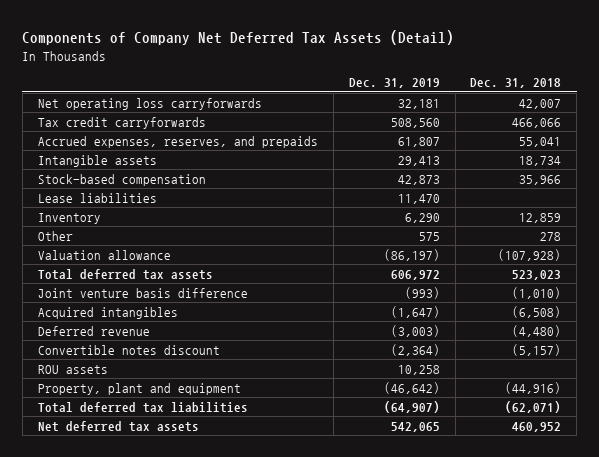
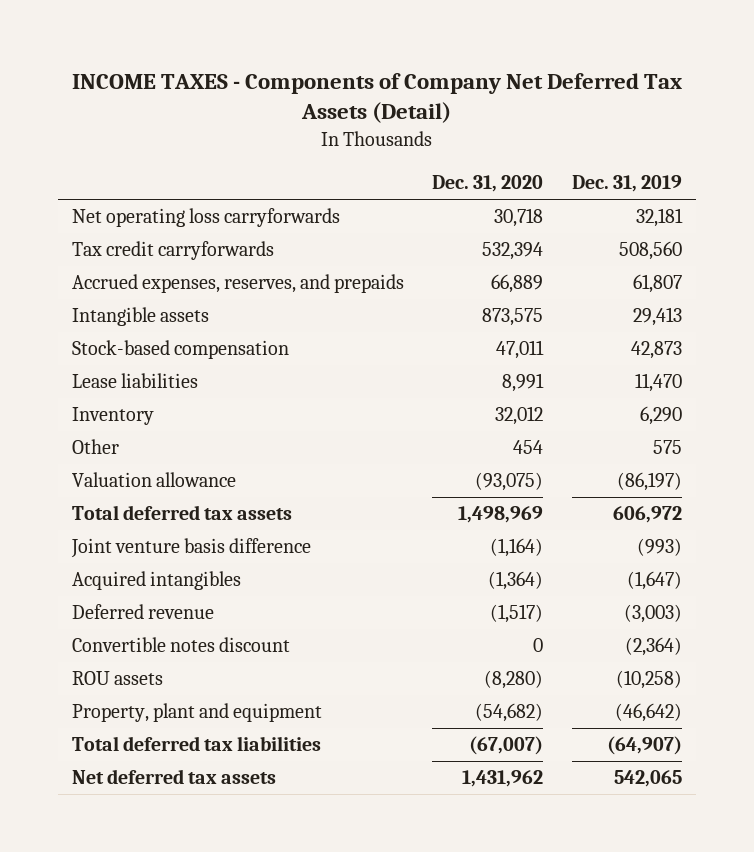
[22,30,455,46] Components of Company Net Deferred Tax Assets (Detail) -> [71,72,682,124] INCOME TAXES - Components of Company Net Deferred Tax Assets (Detail)
[470,78,562,89] Dec. 31, 2018 -> none
none -> [432,175,544,193] Dec. 31, 2020
[397,364,440,375] 10,258 -> [615,670,682,690] (10,258)

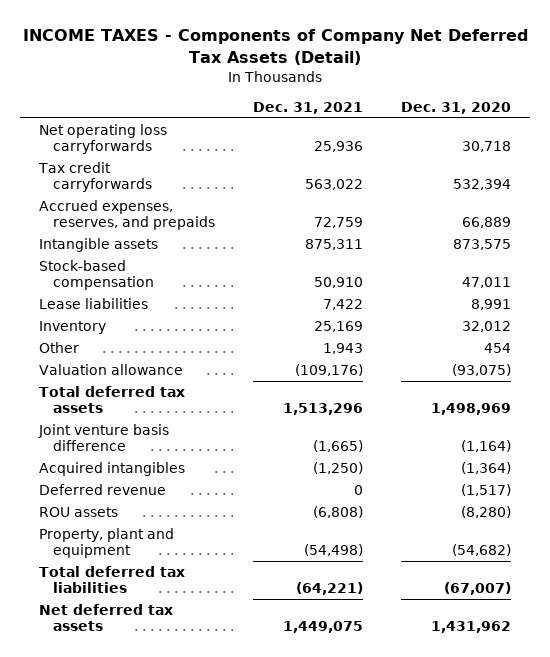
[571,175,682,193] Dec. 31, 2019 -> none
none -> [253,101,364,114] Dec. 31, 2021
[71,637,290,653] Convertible notes discount -> none

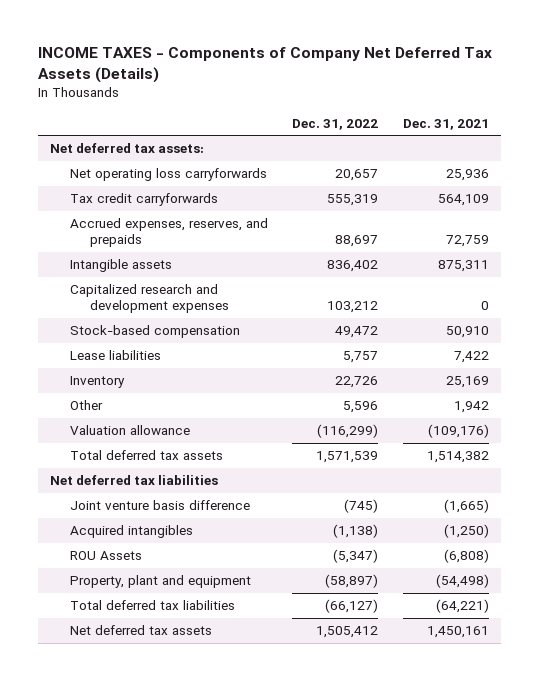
[22,29,528,65] INCOME TAXES - Components of Company Net Deferred Tax Assets (Detail) -> [37,47,492,84] INCOME TAXES - Components of Company Net Deferred Tax Assets (Details)
[401,101,512,114] Dec. 31, 2020 -> none
none -> [292,118,379,130] Dec. 31, 2022
none -> [49,143,204,154] Net deferred tax assets:
[305,179,364,191] 563,022 -> [437,194,489,207] 564,109
none -> [69,284,230,314] Capitalized research and development expenses
[323,343,364,355] 1,943 -> [453,401,489,414] 1,942
[283,403,364,416] 1,513,296 -> [426,451,489,464] 1,514,382
none -> [49,475,218,486] Net deferred tax liabilities
[38,484,166,496] Deferred revenue -> none
[38,507,118,518] ROU assets -> [69,551,142,561] ROU Assets
[283,621,364,634] 1,449,075 -> [426,626,489,639] 1,450,161

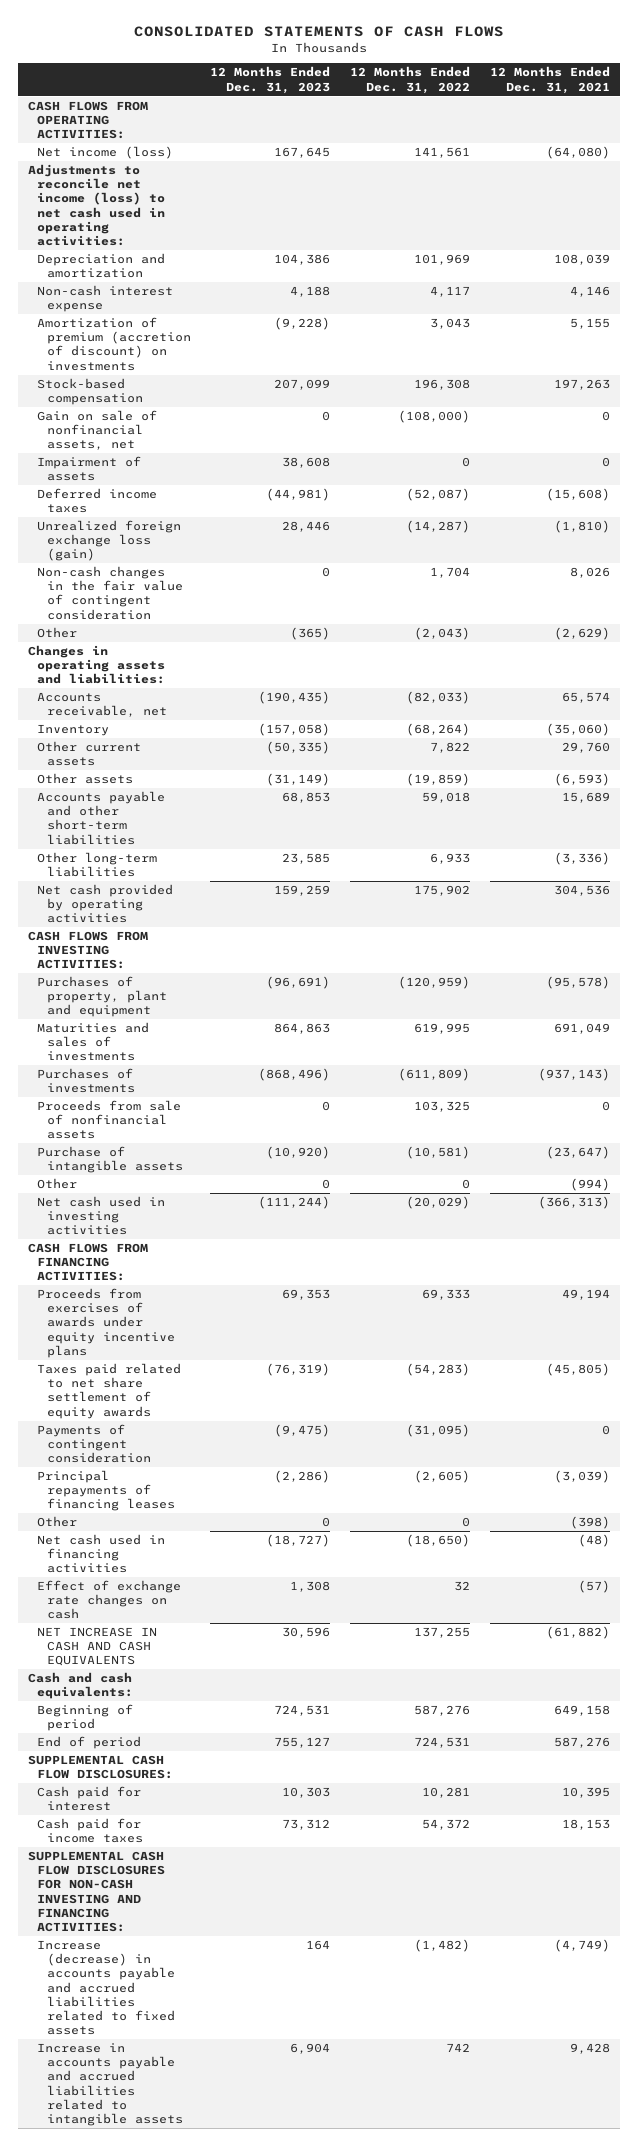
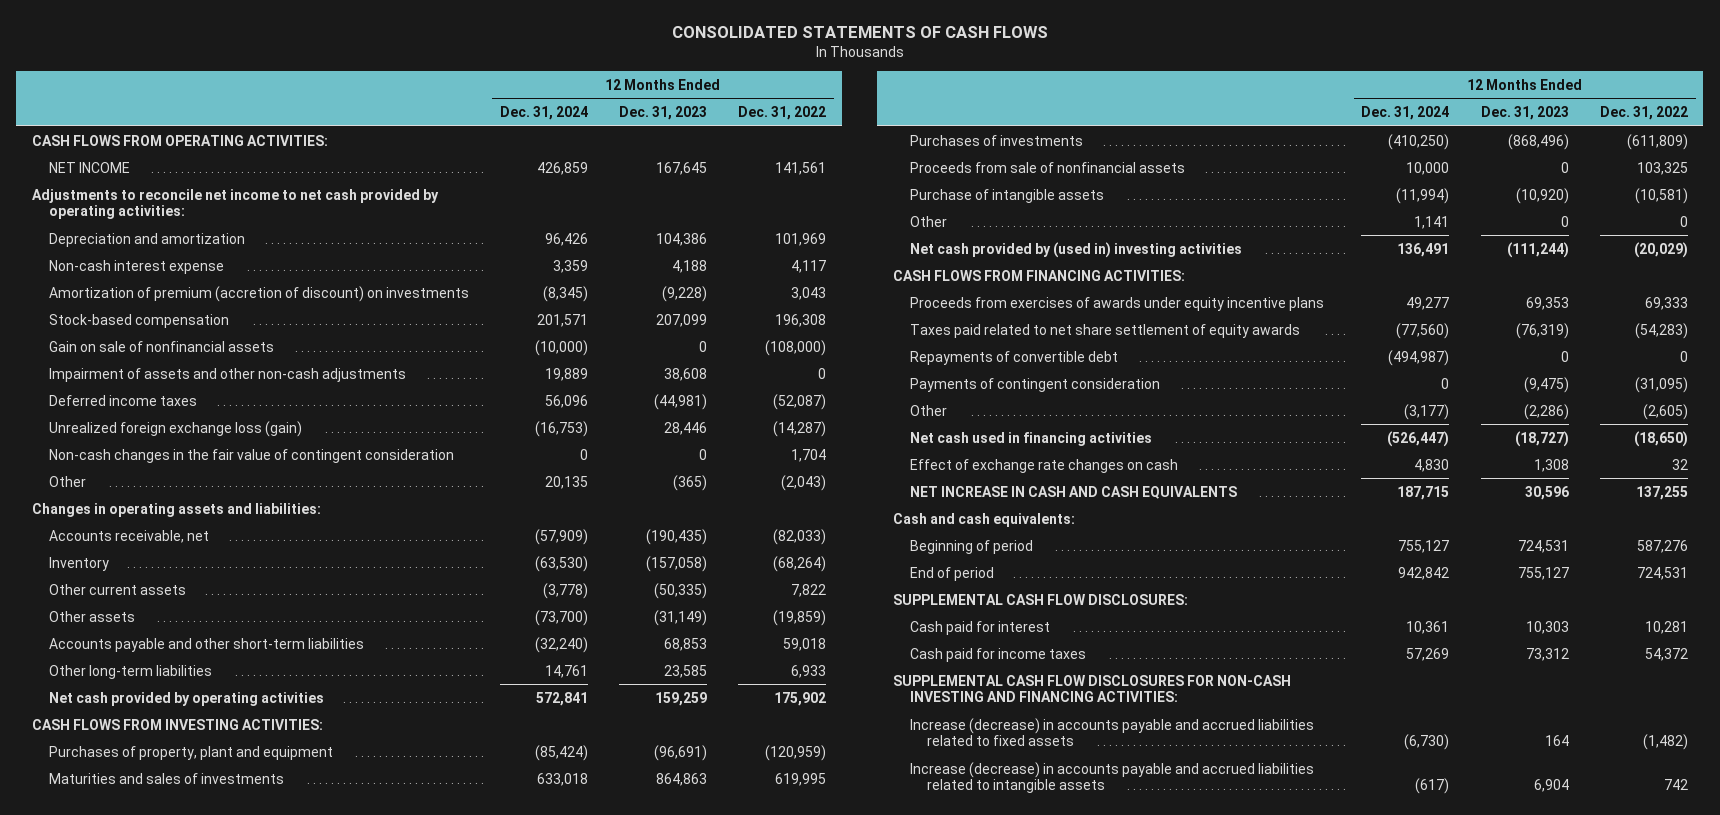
[489,66,610,94] 12 Months Ended Dec. 31, 2021 -> none
none -> [499,106,588,121] Dec. 31, 2024
[37,146,174,160] Net income (loss) -> [48,161,130,173] NET INCOME
[27,164,166,247] Adjustments to reconcile net income (loss) to net cash used in operating activities: -> [31,188,439,220] Adjustments to reconcile net income to net cash provided by operating activities:
[37,410,158,451] Gain on sale of nonfinancial assets, net -> [48,340,274,352] Gain on sale of nonfinancial assets
[37,456,142,482] Impairment of assets -> [48,367,406,382] Impairment of assets and other non-cash adjustments
[37,1196,166,1236] Net cash used in investing activities -> [910,241,1243,258] Net cash provided by (used in) investing activities
none -> [910,350,1119,365] Repayments of convertible debt
[37,1470,175,1512] Principal repayments of financing leases -> none
[322,1517,331,1528] 0 -> [1523,403,1569,420] (2,286)
[462,1517,471,1528] 0 -> [1642,403,1688,420] (2,605)
[37,2043,183,2127] Increase in accounts payable and accrued liabilities related to intangible assets -> [910,761,1315,794] Increase (decrease) in accounts payable and accrued liabilities related to intangible assets

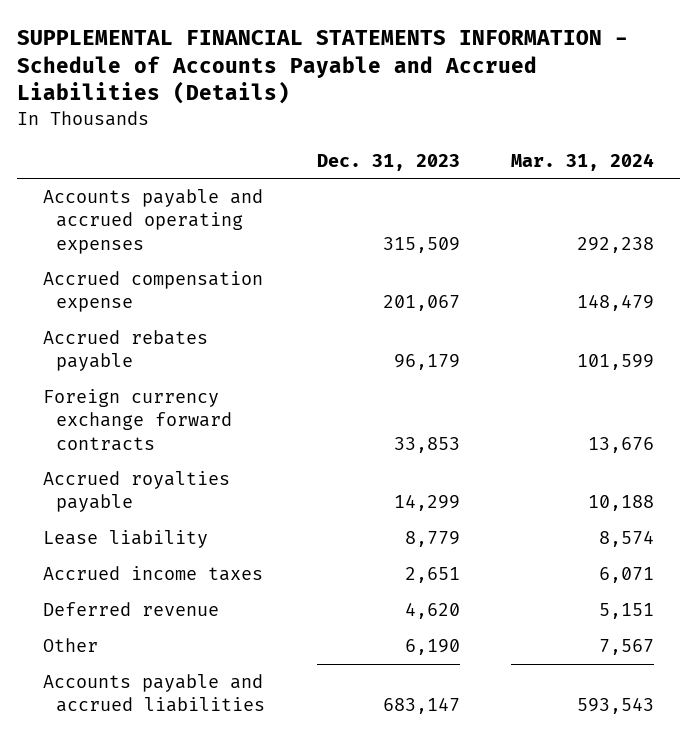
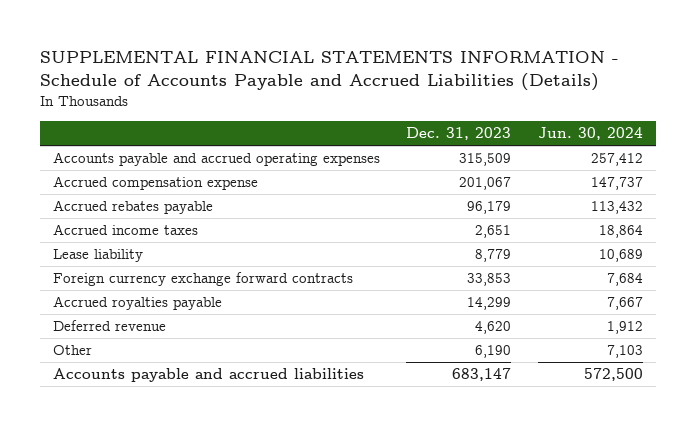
[511,152,655,171] Mar. 31, 2024 -> none
none -> [537,127,643,141] Jun. 30, 2024
[42,566,263,582] Accrued income taxes -> [53,224,199,236] Accrued income taxes
[42,530,208,549] Lease liability -> [53,249,144,263] Lease liability

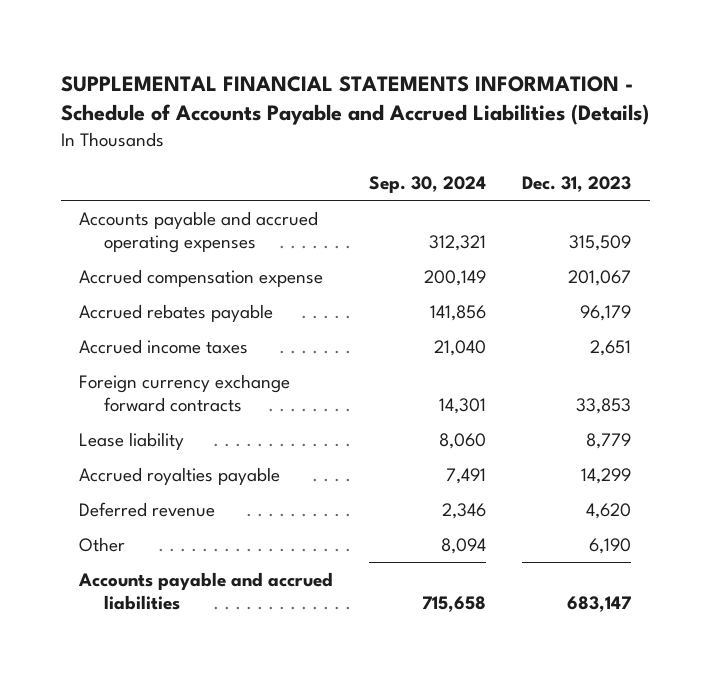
[537,127,643,141] Jun. 30, 2024 -> none
none -> [369,176,487,194] Sep. 30, 2024
[53,249,144,263] Lease liability -> [79,431,185,450] Lease liability

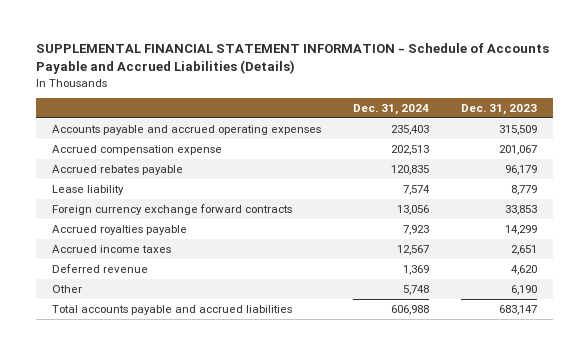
[61,75,650,126] SUPPLEMENTAL FINANCIAL STATEMENTS INFORMATION - Schedule of Accounts Payable and Accrued Liabilities (Details) -> [35,43,549,75] SUPPLEMENTAL FINANCIAL STATEMENT INFORMATION - Schedule of Accounts Payable and Accrued Liabilities (Details)
[369,176,487,194] Sep. 30, 2024 -> none
none -> [352,104,429,116] Dec. 31, 2024
[79,373,291,412] Foreign currency exchange forward contracts -> [51,204,292,216] Foreign currency exchange forward contracts
[79,338,249,354] Accrued income taxes -> [51,245,171,254] Accrued income taxes
[78,571,334,610] Accounts payable and accrued liabilities -> [51,305,292,316] Total accounts payable and accrued liabilities

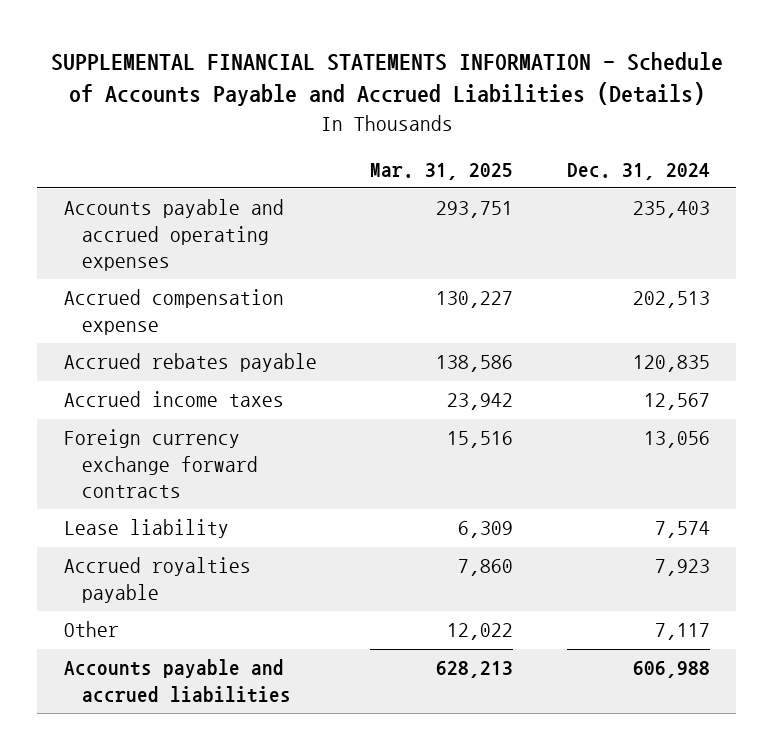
[35,43,549,75] SUPPLEMENTAL FINANCIAL STATEMENT INFORMATION - Schedule of Accounts Payable and Accrued Liabilities (Details) -> [50,52,723,107] SUPPLEMENTAL FINANCIAL STATEMENTS INFORMATION - Schedule of Accounts Payable and Accrued Liabilities (Details)
[460,104,537,116] Dec. 31, 2023 -> none
none -> [370,162,514,180] Mar. 31, 2025
[51,245,171,254] Accrued income taxes -> [63,391,284,408] Accrued income taxes
[51,185,124,196] Lease liability -> [63,519,229,539] Lease liability
[51,264,148,274] Deferred revenue -> none
[402,285,429,296] 5,748 -> [654,623,710,641] 7,117
[51,305,292,316] Total accounts payable and accrued liabilities -> [63,659,291,703] Accounts payable and accrued liabilities

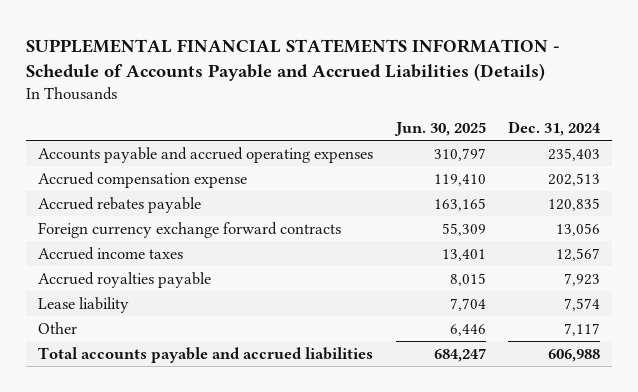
[370,162,514,180] Mar. 31, 2025 -> none
none -> [393,122,486,137] Jun. 30, 2025
[63,391,284,408] Accrued income taxes -> [37,246,183,260] Accrued income taxes
[63,519,229,539] Lease liability -> [37,296,129,313] Lease liability
[63,659,291,703] Accounts payable and accrued liabilities -> [37,346,373,363] Total accounts payable and accrued liabilities

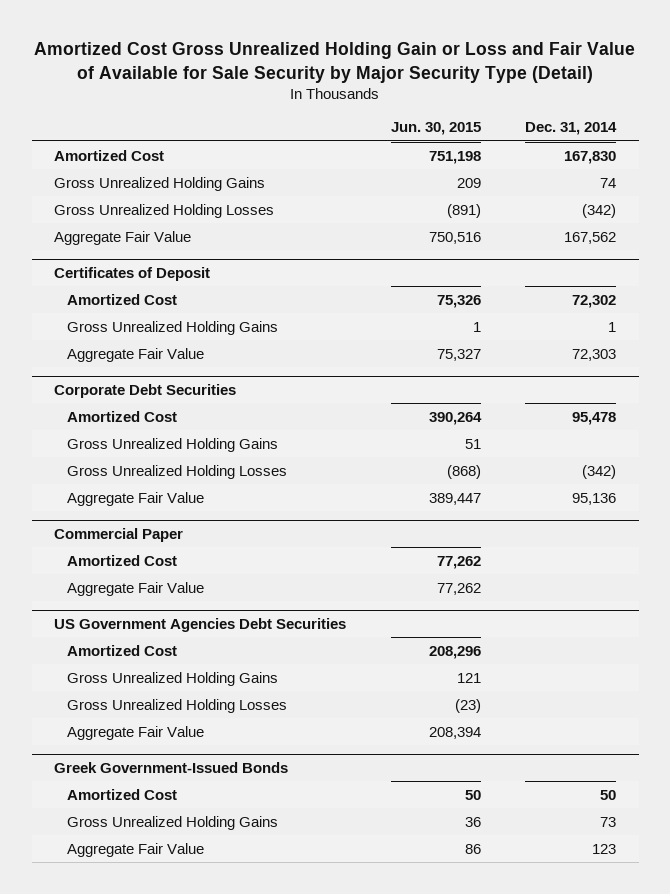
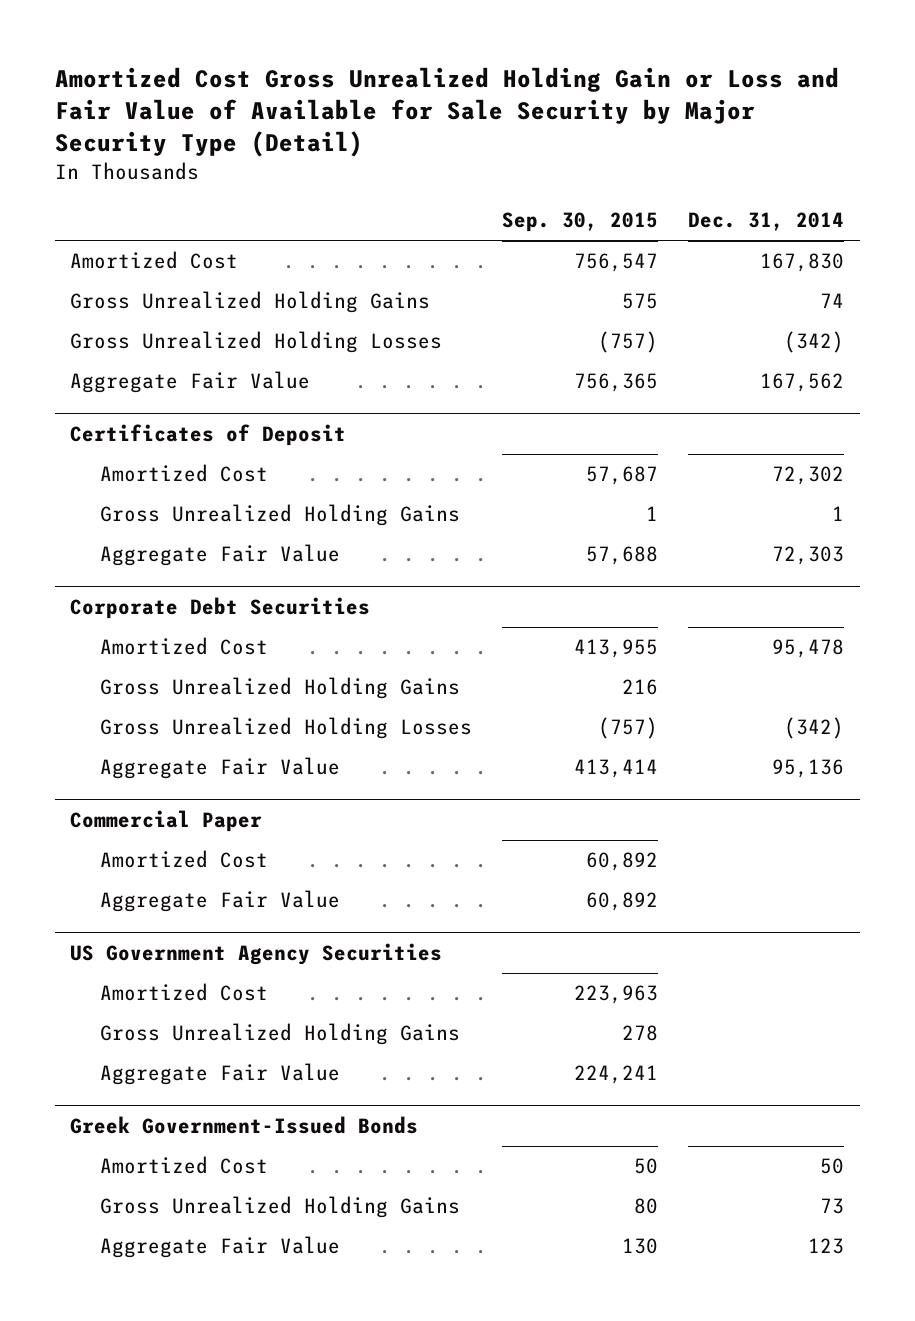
[390,122,481,136] Jun. 30, 2015 -> none
none -> [502,212,659,233] Sep. 30, 2015
[54,618,347,633] US Government Agencies Debt Securities -> [70,942,443,965] US Government Agency Securities
[67,698,288,713] Gross Unrealized Holding Losses -> none

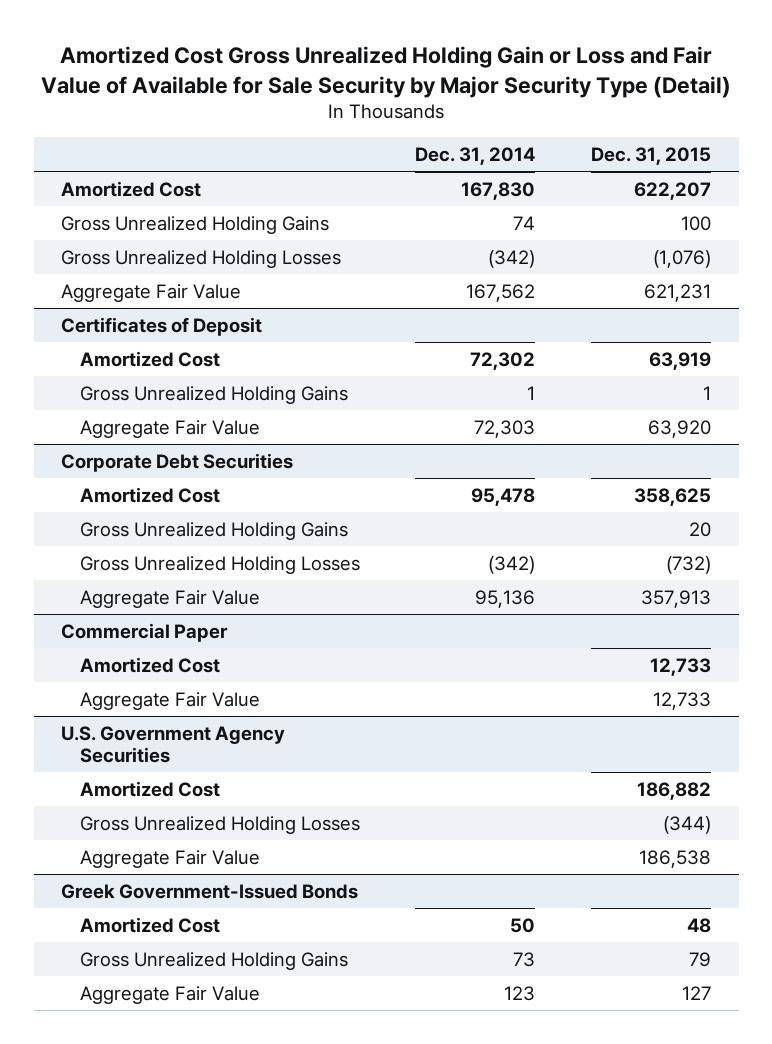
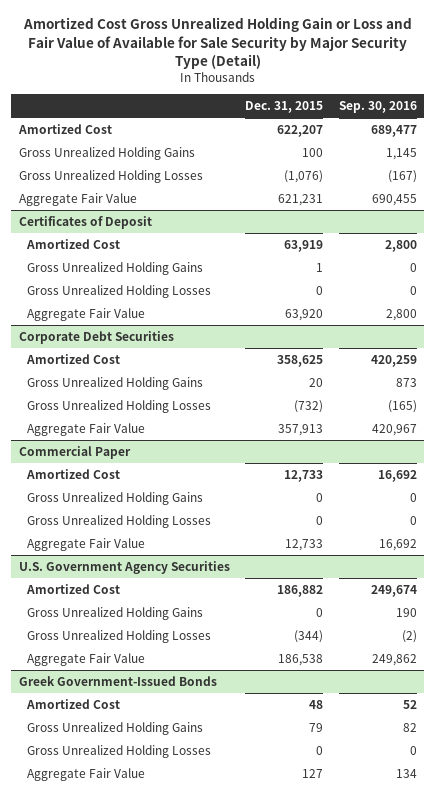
[415,147,536,166] Dec. 31, 2014 -> none
none -> [338,100,417,113] Sep. 30, 2016
none -> [27,284,212,298] Gross Unrealized Holding Losses
none -> [27,491,204,505] Gross Unrealized Holding Gains
none -> [27,514,212,528] Gross Unrealized Holding Losses
none -> [27,606,204,620] Gross Unrealized Holding Gains
none -> [27,744,212,758] Gross Unrealized Holding Losses

